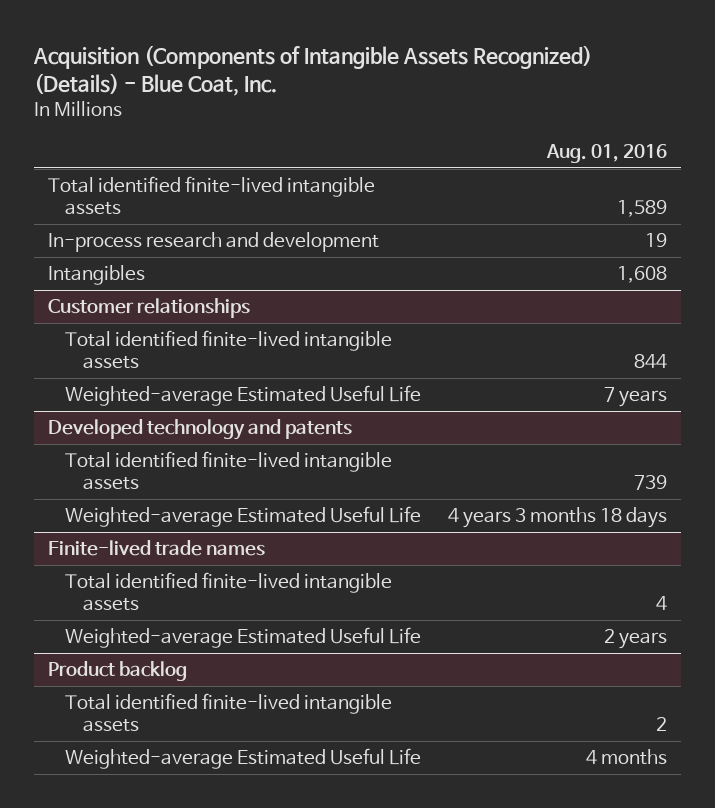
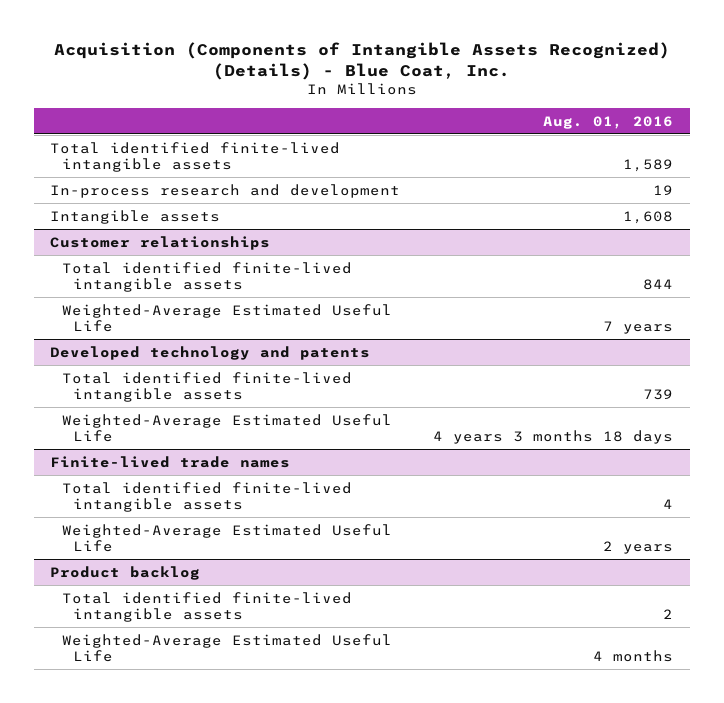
[47,265,145,286] Intangibles -> [50,209,221,224] Intangible assets
[65,385,422,407] Weighted-average Estimated Useful Life -> [61,303,392,332] Weighted-Average Estimated Useful Life
[65,506,422,528] Weighted-average Estimated Useful Life -> [61,413,392,442] Weighted-Average Estimated Useful Life
[65,627,422,649] Weighted-average Estimated Useful Life -> [61,523,392,552] Weighted-Average Estimated Useful Life
[65,748,422,770] Weighted-average Estimated Useful Life -> [61,633,392,662] Weighted-Average Estimated Useful Life

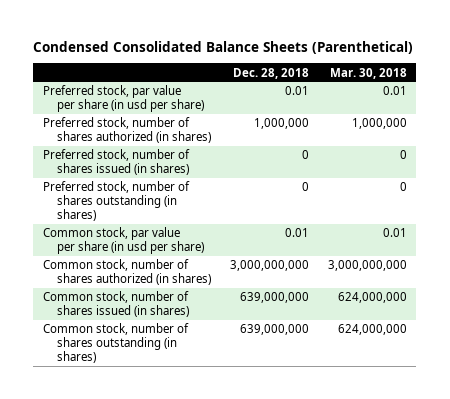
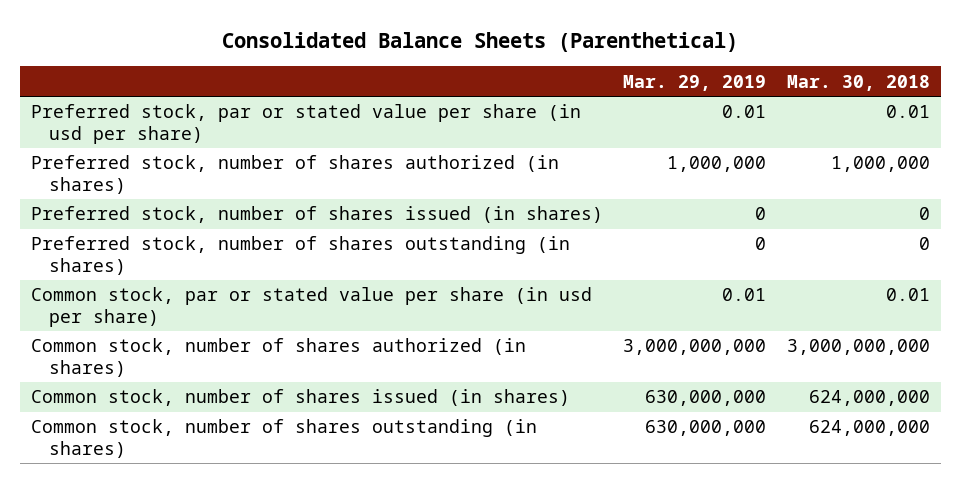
[33,40,414,54] Condensed Consolidated Balance Sheets (Parenthetical) -> [222,32,739,53] Consolidated Balance Sheets (Parenthetical)
[232,67,309,79] Dec. 28, 2018 -> none
none -> [623,74,767,91] Mar. 29, 2019
[42,85,205,113] Preferred stock, par value per share (in usd per share) -> [30,104,581,144] Preferred stock, par or stated value per share (in usd per share)
[42,227,205,255] Common stock, par value per share (in usd per share) -> [30,287,592,327] Common stock, par or stated value per share (in usd per share)

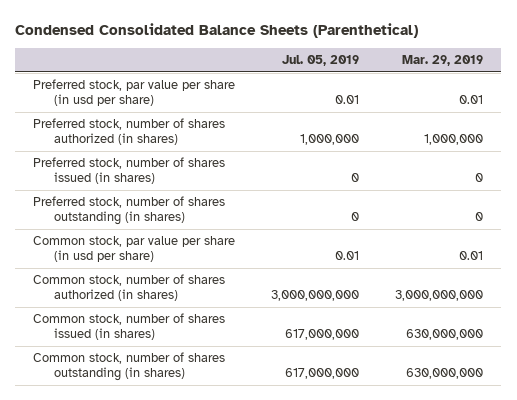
[222,32,739,53] Consolidated Balance Sheets (Parenthetical) -> [15,22,419,38] Condensed Consolidated Balance Sheets (Parenthetical)
[787,74,931,91] Mar. 30, 2018 -> none
none -> [282,54,360,66] Jul. 05, 2019
[30,104,581,144] Preferred stock, par or stated value per share (in usd per share) -> [33,79,236,107] Preferred stock, par value per share (in usd per share)
[30,287,592,327] Common stock, par or stated value per share (in usd per share) -> [33,236,236,263] Common stock, par value per share (in usd per share)

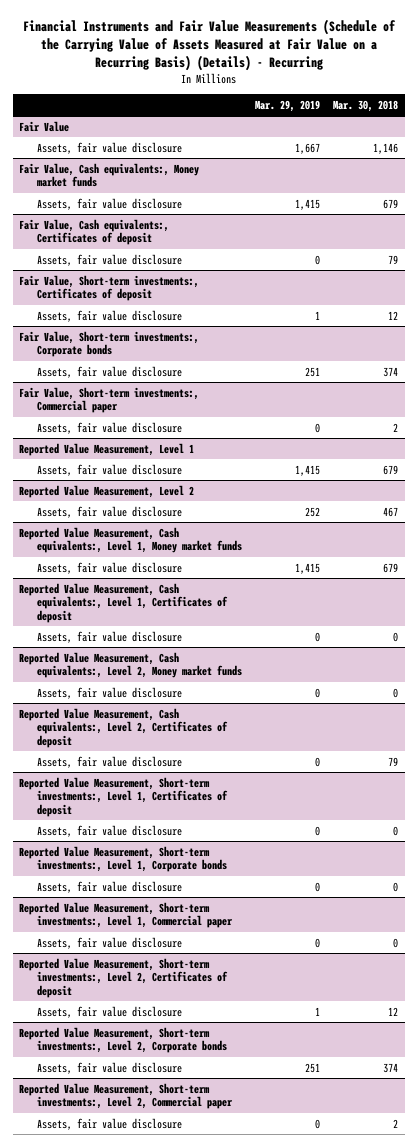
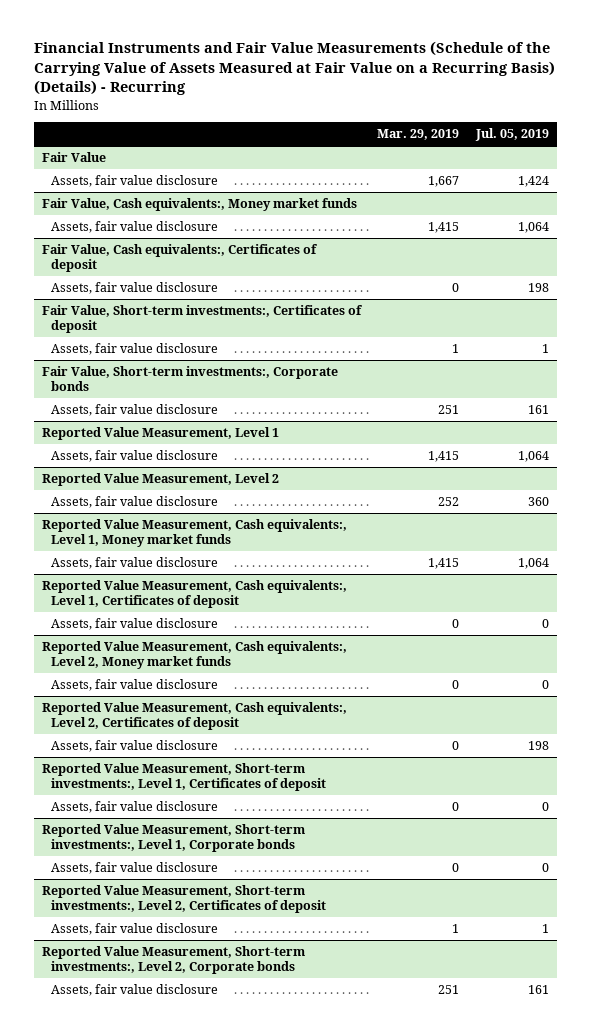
[333,100,399,113] Mar. 30, 2018 -> none
none -> [474,128,549,142] Jul. 05, 2019
[19,386,200,414] Fair Value, Short-term investments:, Commercial paper -> none
[36,421,182,434] Assets, fair value disclosure -> none
[19,901,233,929] Reported Value Measurement, Short-term investments:, Level 1, Commercial paper -> none
[36,936,182,949] Assets, fair value disclosure -> none
[19,1082,233,1110] Reported Value Measurement, Short-term investments:, Level 2, Commercial paper -> none
[36,1117,182,1130] Assets, fair value disclosure -> none

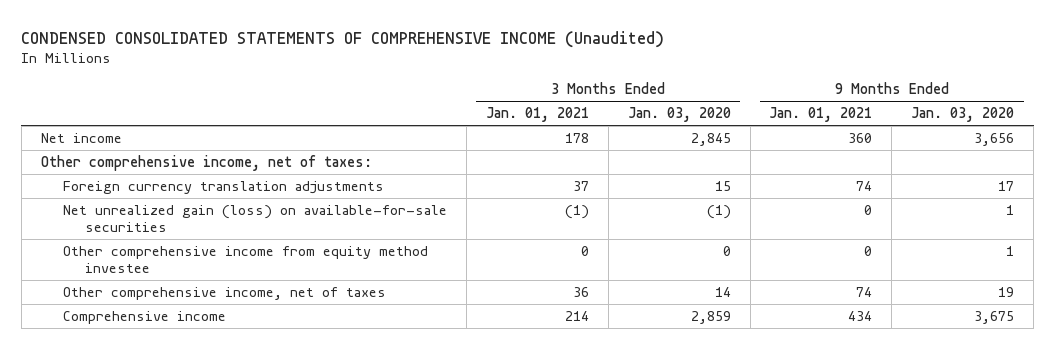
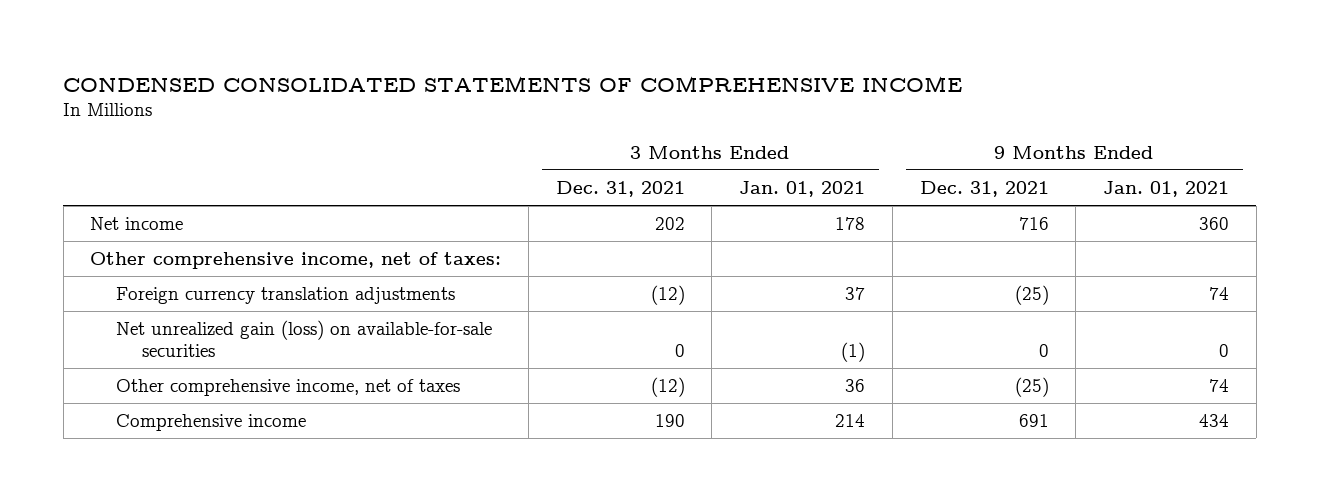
[21,30,665,48] CONDENSED CONSOLIDATED STATEMENTS OF COMPREHENSIVE INCOME (Unaudited) -> [63,75,963,92] CONDENSED CONSOLIDATED STATEMENTS OF COMPREHENSIVE INCOME
[627,107,731,123] Jan. 03, 2020 -> none
[911,107,1015,123] Jan. 03, 2020 -> none
none -> [555,180,685,197] Dec. 31, 2021
none -> [919,180,1049,197] Dec. 31, 2021
[62,245,428,274] Other comprehensive income from equity method investee -> none

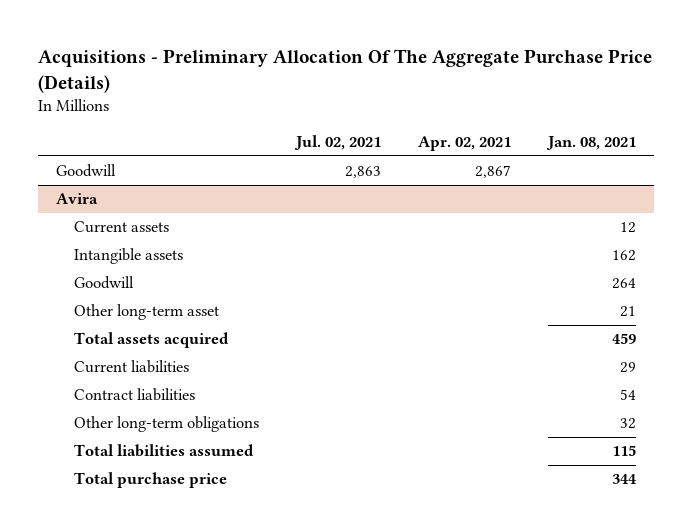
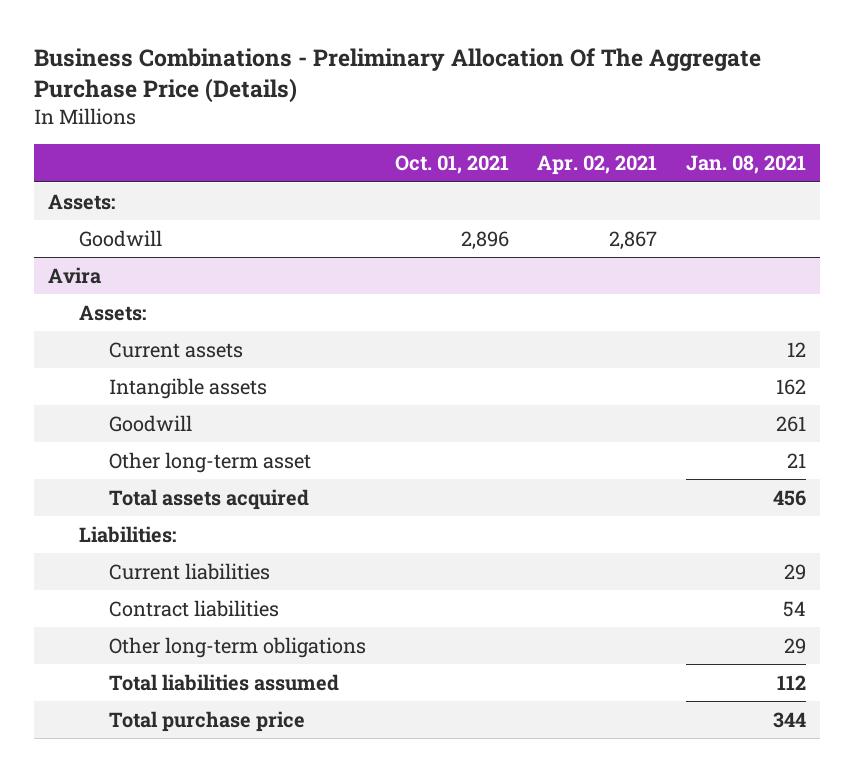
[37,49,652,93] Acquisitions - Preliminary Allocation Of The Aggregate Purchase Price (Details) -> [34,47,762,103] Business Combinations - Preliminary Allocation Of The Aggregate Purchase Price (Details)
[294,135,382,151] Jul. 02, 2021 -> none
none -> [394,155,509,175] Oct. 01, 2021
none -> [48,194,116,211] Assets:
none -> [78,305,146,322] Assets:
[611,278,636,290] 264 -> [775,416,806,433] 261
[611,333,636,345] 459 -> [772,490,806,507] 456
none -> [78,526,176,544] Liabilities:
[619,418,636,430] 32 -> [783,638,806,655] 29
[611,445,636,457] 115 -> [776,675,806,691] 112

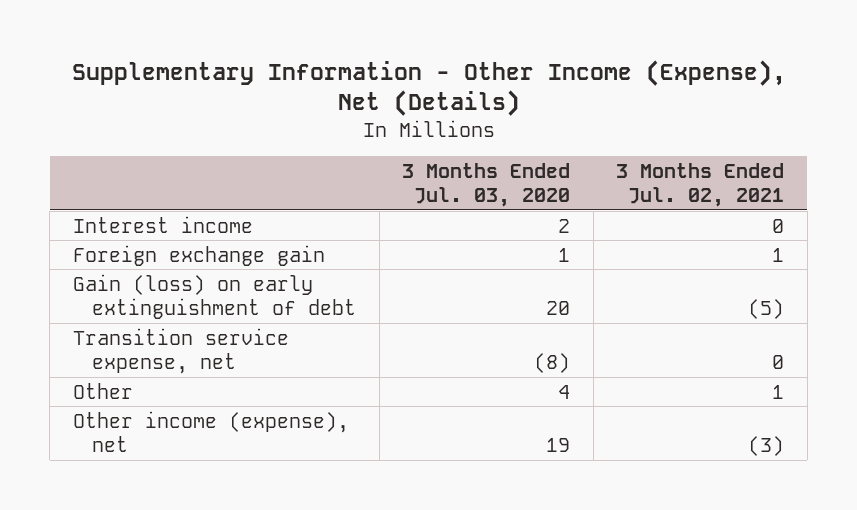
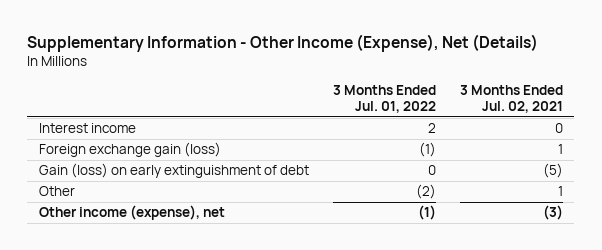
[402,162,571,207] 3 Months Ended Jul. 03, 2020 -> none
none -> [332,84,436,114] 3 Months Ended Jul. 01, 2022
[72,244,325,266] Foreign exchange gain -> [39,142,222,158] Foreign exchange gain (loss)
[72,327,289,374] Transition service expense, net -> none

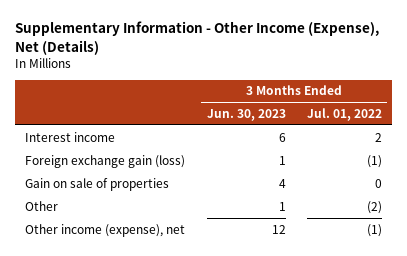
[459,84,563,114] 3 Months Ended Jul. 02, 2021 -> none
none -> [206,108,286,121] Jun. 30, 2023
[39,163,310,179] Gain (loss) on early extinguishment of debt -> none
none -> [25,177,170,191] Gain on sale of properties

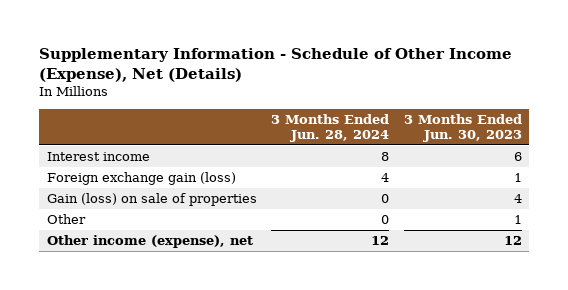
[14,21,379,55] Supplementary Information - Other Income (Expense), Net (Details) -> [39,48,513,82] Supplementary Information - Schedule of Other Income (Expense), Net (Details)
[306,107,382,121] Jul. 01, 2022 -> none
none -> [271,113,390,142] 3 Months Ended Jun. 28, 2024
[25,177,170,191] Gain on sale of properties -> [46,193,257,207] Gain (loss) on sale of properties

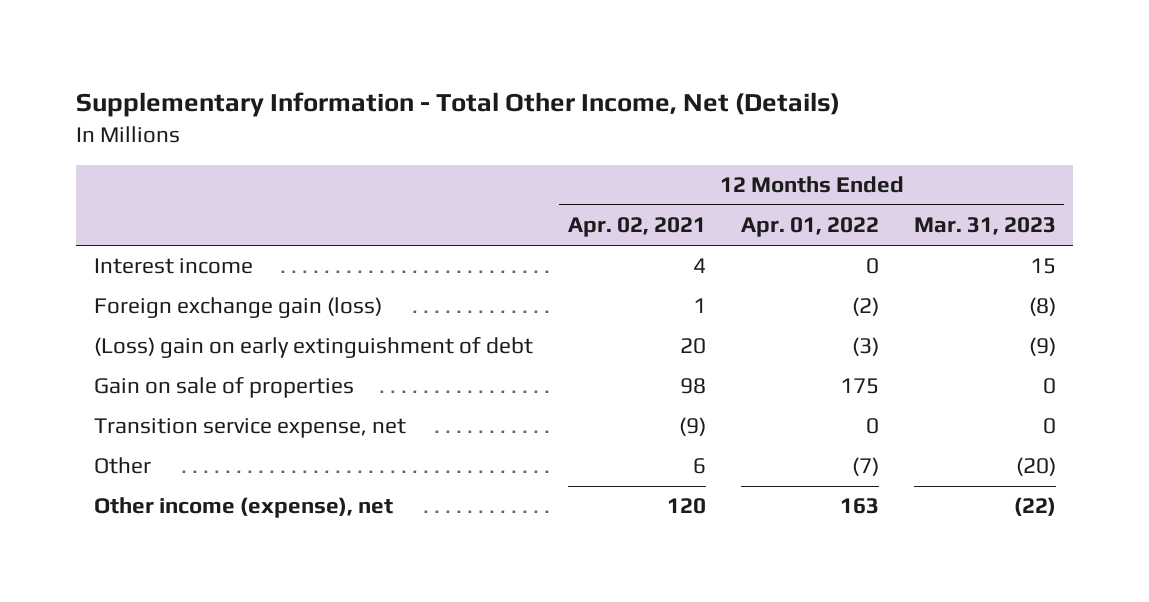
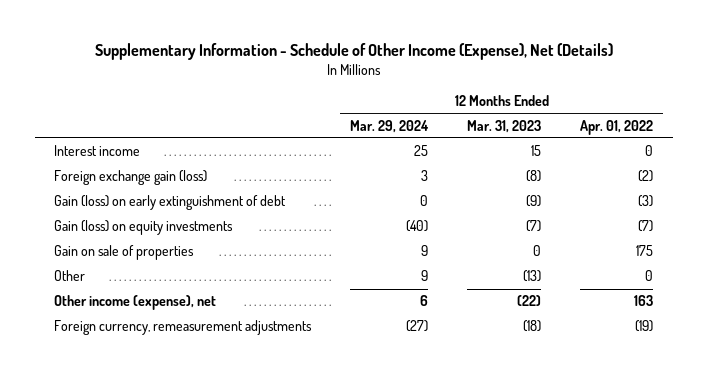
[76,92,841,118] Supplementary Information - Total Other Income, Net (Details) -> [94,42,613,60] Supplementary Information - Schedule of Other Income (Expense), Net (Details)
[567,217,706,238] Apr. 02, 2021 -> none
none -> [350,119,430,133] Mar. 29, 2024
[93,337,533,359] (Loss) gain on early extinguishment of debt -> [54,195,287,211] Gain (loss) on early extinguishment of debt
none -> [54,220,234,236] Gain (loss) on equity investments
[93,418,406,439] Transition service expense, net -> none
[851,457,879,477] (7) -> [645,270,654,282] 0
[1015,457,1056,477] (20) -> [523,270,542,283] (13)
none -> [54,320,313,336] Foreign currency, remeasurement adjustments

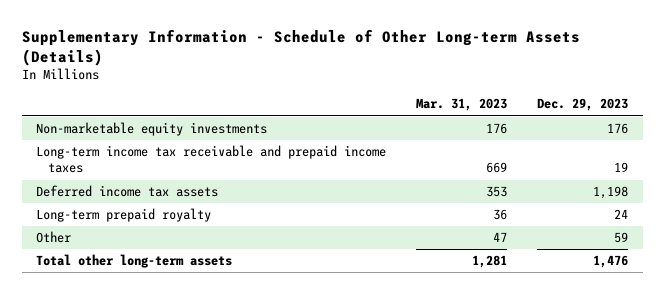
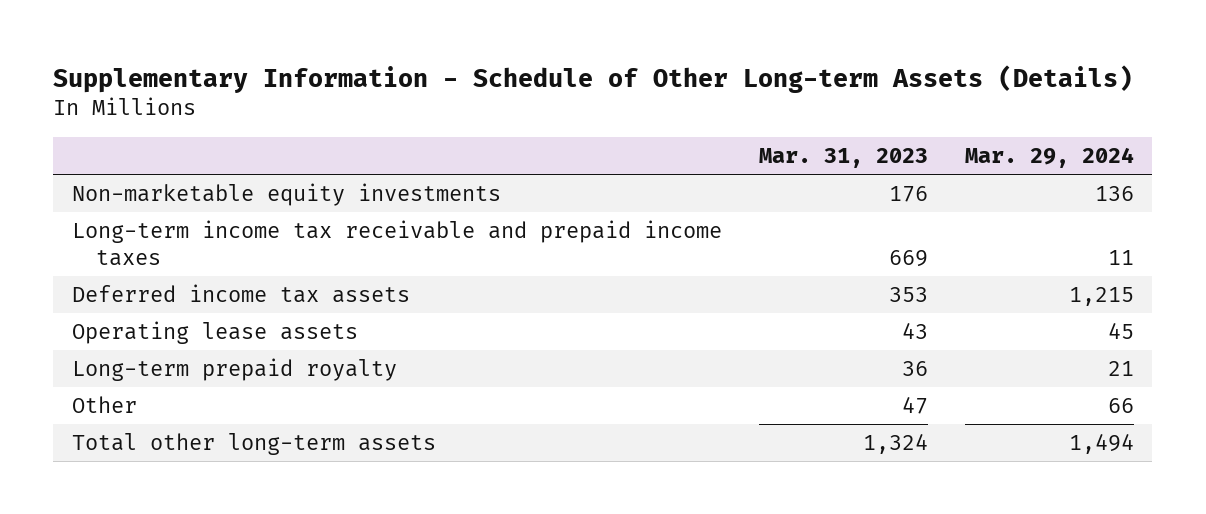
[536,98,628,112] Dec. 29, 2023 -> none
none -> [964,146,1134,168] Mar. 29, 2024
none -> [71,321,358,345] Operating lease assets
[472,255,508,269] 1,281 -> [862,434,928,455] 1,324

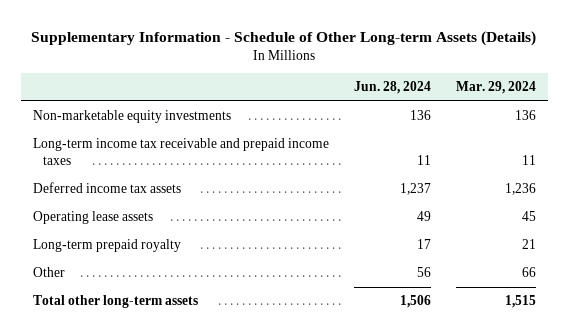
[758,147,928,168] Mar. 31, 2023 -> none
none -> [353,81,431,95] Jun. 28, 2024
[1068,287,1134,307] 1,215 -> [504,183,536,196] 1,236
[1068,434,1134,455] 1,494 -> [504,295,536,309] 1,515

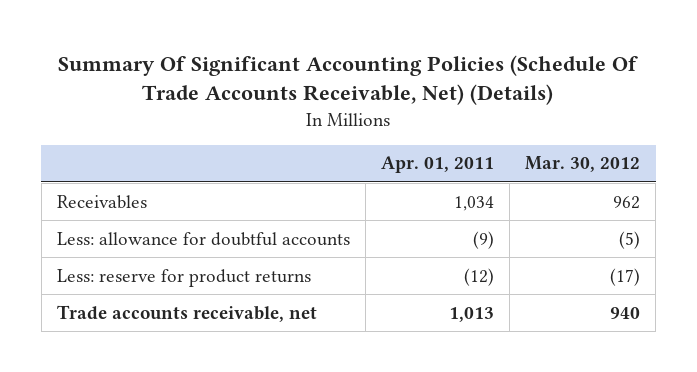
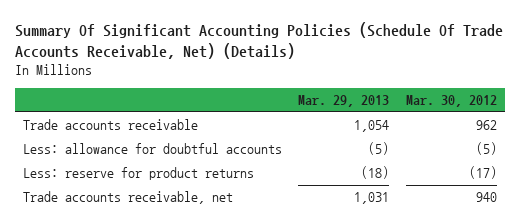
[380,156,494,174] Apr. 01, 2011 -> none
none -> [298,95,390,108] Mar. 29, 2013
[56,194,147,209] Receivables -> [22,119,198,131] Trade accounts receivable

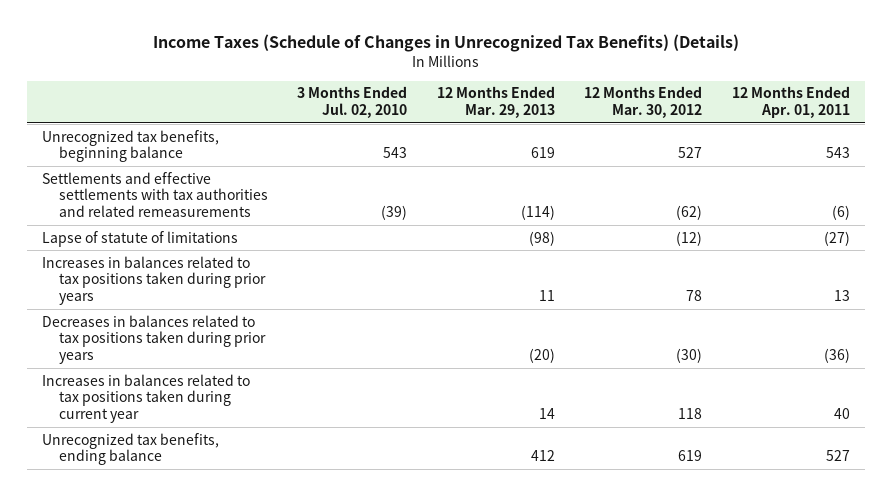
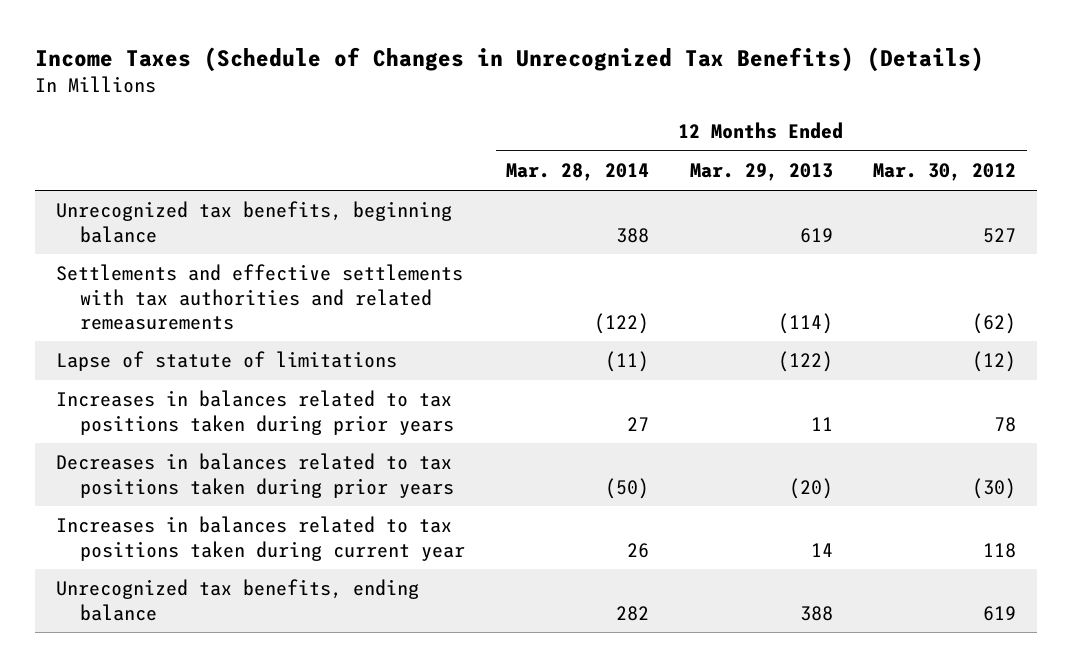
[297,86,408,119] 3 Months Ended Jul. 02, 2010 -> none
[731,86,850,119] 12 Months Ended Apr. 01, 2011 -> none
none -> [505,163,649,182] Mar. 28, 2014
[528,230,555,246] (98) -> [777,351,833,373] (122)
[530,450,555,462] 412 -> [799,605,833,621] 388

